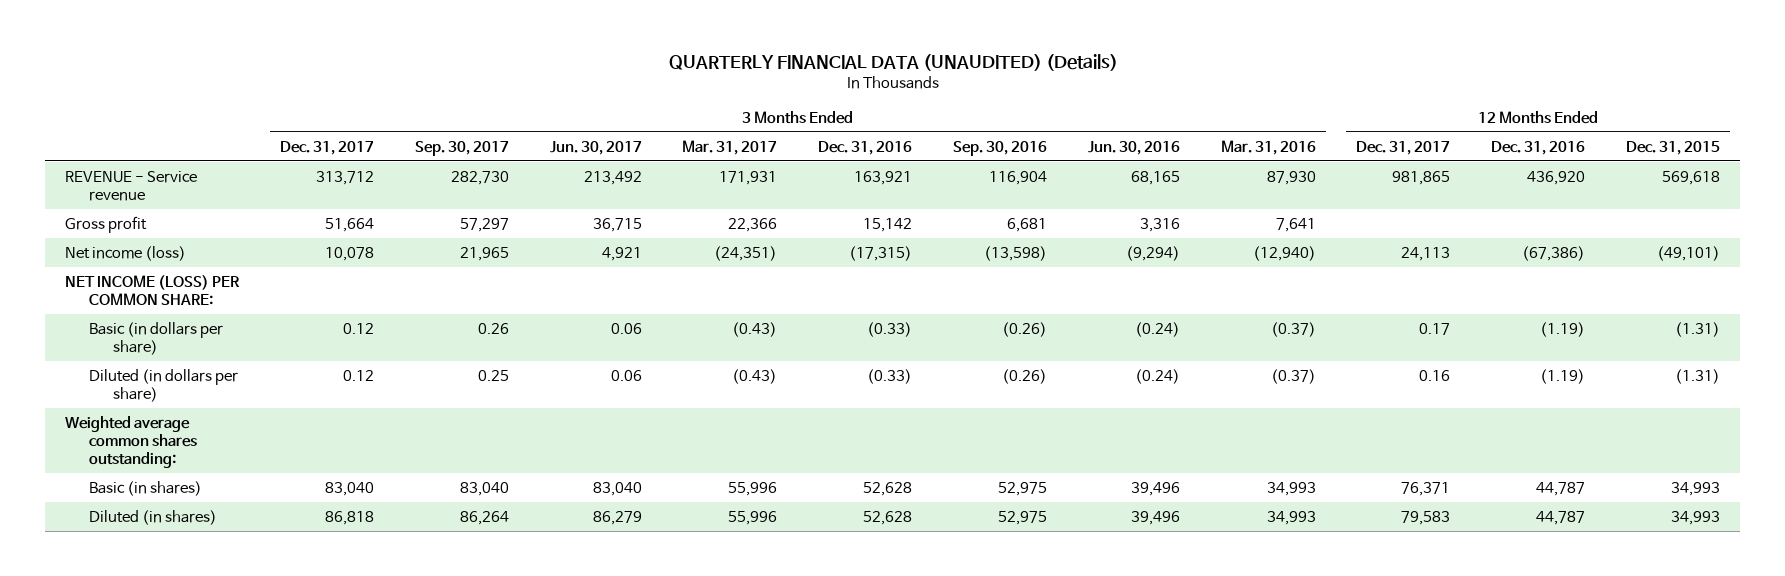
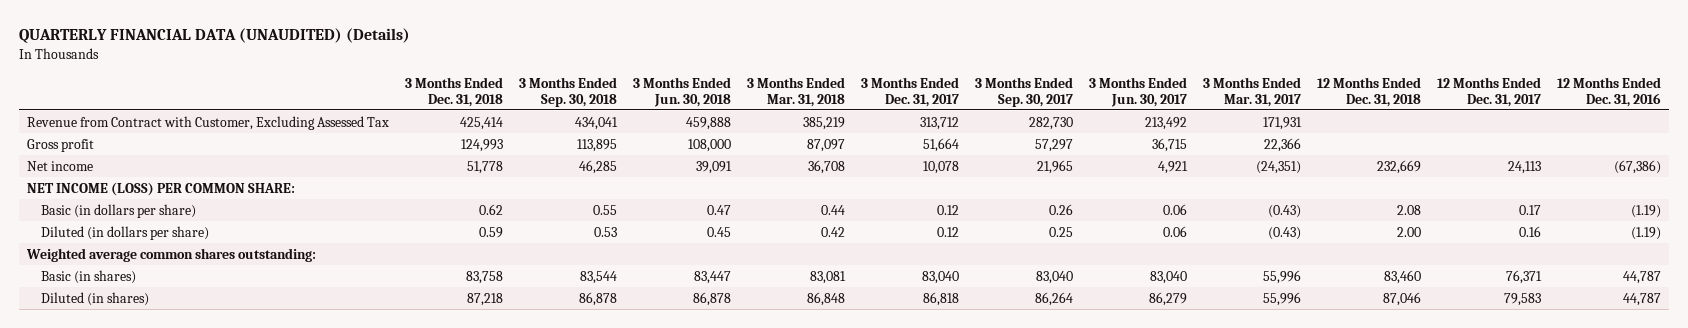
[818,140,913,155] Dec. 31, 2016 -> none
[953,140,1048,156] Sep. 30, 2016 -> none
[1087,140,1180,155] Jun. 30, 2016 -> none
[1220,139,1316,155] Mar. 31, 2016 -> none
[1625,140,1720,155] Dec. 31, 2015 -> none
none -> [405,76,504,107] 3 Months Ended Dec. 31, 2018
none -> [519,76,618,107] 3 Months Ended Sep. 30, 2018
none -> [633,76,732,107] 3 Months Ended Jun. 30, 2018
none -> [747,76,846,107] 3 Months Ended Mar. 31, 2018
none -> [1316,76,1421,107] 12 Months Ended Dec. 31, 2018
[65,170,198,201] REVENUE - Service revenue -> none
none -> [27,115,390,130] Revenue from Contract with Customer, Excluding Assessed Tax
[65,245,187,261] Net income (loss) -> [27,160,94,171] Net income

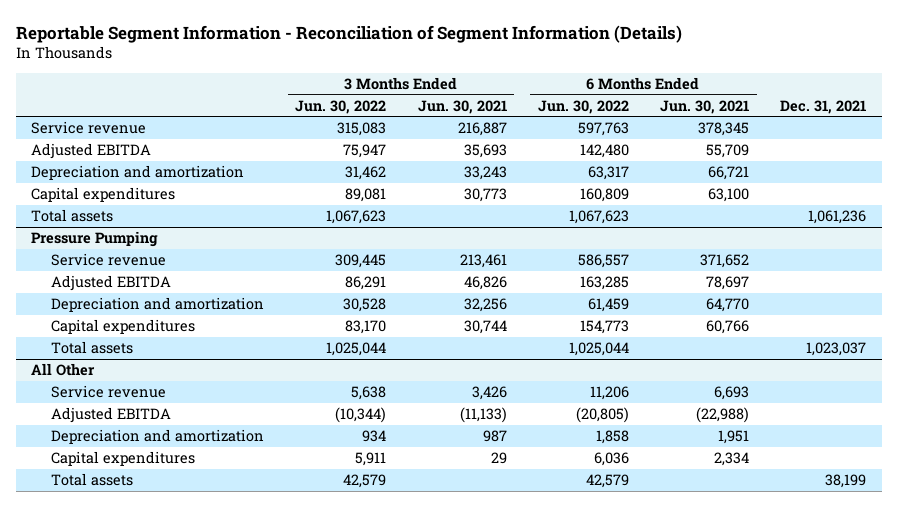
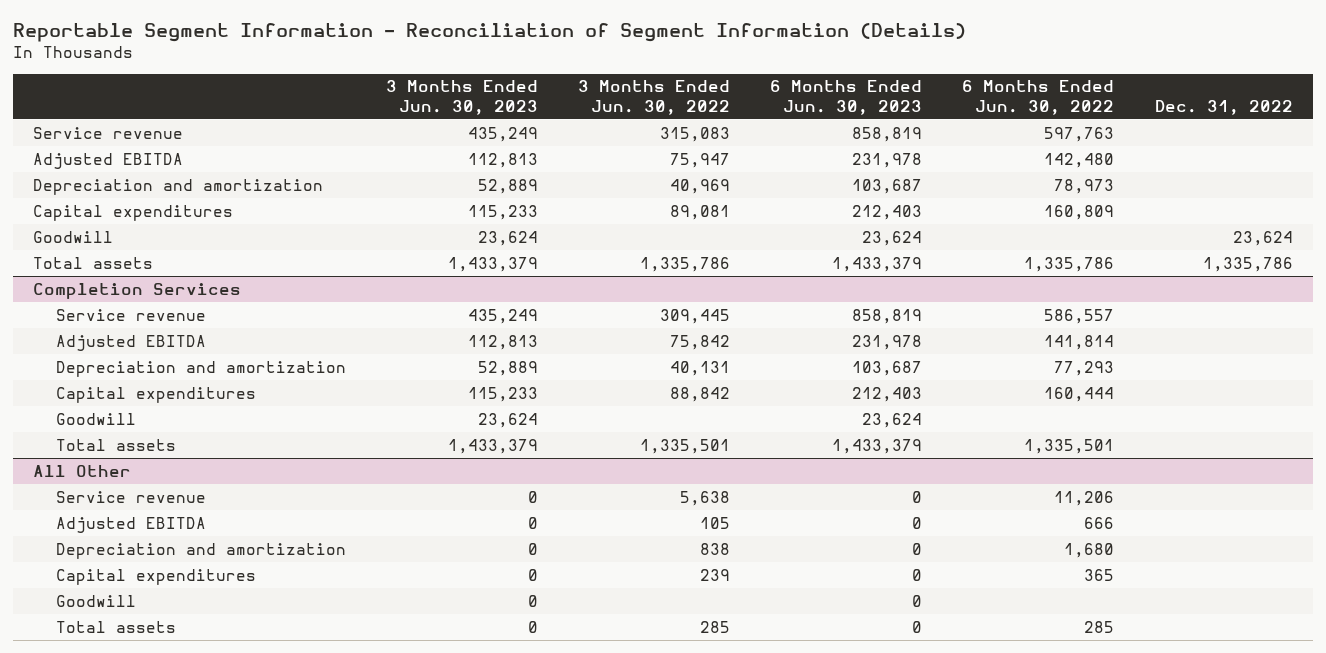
[417,99,507,114] Jun. 30, 2021 -> none
[660,99,750,114] Jun. 30, 2021 -> none
[780,99,867,114] Dec. 31, 2021 -> none
none -> [385,80,538,115] 3 Months Ended Jun. 30, 2023
none -> [770,80,923,115] 6 Months Ended Jun. 30, 2023
none -> [1154,99,1293,115] Dec. 31, 2022
[345,166,387,181] 31,462 -> [670,178,731,194] 40,969
[587,166,629,181] 63,317 -> [1054,178,1115,194] 78,973
[31,231,159,248] Pressure Pumping -> none
none -> [33,230,114,243] Goodwill
[326,210,387,225] 1,067,623 -> [640,256,731,272] 1,335,786
[568,210,629,225] 1,067,623 -> [1024,256,1115,272] 1,335,786
none -> [33,282,242,299] Completion Services
[345,276,387,291] 86,291 -> [670,334,731,350] 75,842
[579,276,629,291] 163,285 -> [1044,334,1115,350] 141,814
[343,298,387,313] 30,528 -> [670,360,731,376] 40,131
[587,298,629,313] 61,459 -> [1054,360,1115,376] 77,293
[345,320,387,335] 83,170 -> [670,386,731,402] 88,842
[579,320,629,335] 154,773 -> [1044,386,1115,402] 160,444
none -> [55,412,136,425] Goodwill
[326,342,387,357] 1,025,044 -> [640,438,731,454] 1,335,501
[568,342,629,357] 1,025,044 -> [1024,438,1115,454] 1,335,501
[335,407,387,424] (10,344) -> [700,516,731,529] 105
[575,407,629,424] (20,805) -> [1084,516,1115,529] 666
[362,430,387,443] 934 -> [700,542,731,555] 838
[595,430,629,445] 1,858 -> [1064,542,1115,558] 1,680
[355,452,387,467] 5,911 -> [700,568,731,581] 239
[593,452,629,467] 6,036 -> [1084,568,1115,581] 365
none -> [55,594,136,607] Goodwill
[343,474,387,489] 42,579 -> [700,620,731,633] 285
[585,474,629,489] 42,579 -> [1084,620,1115,633] 285

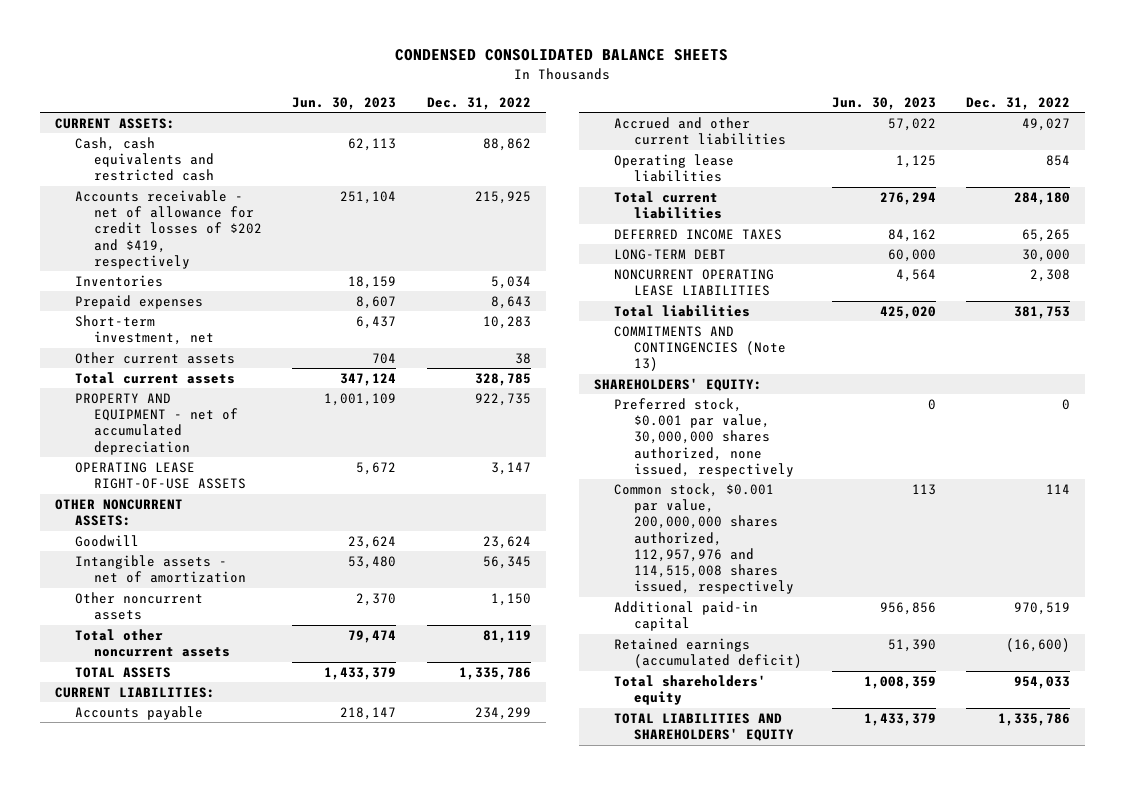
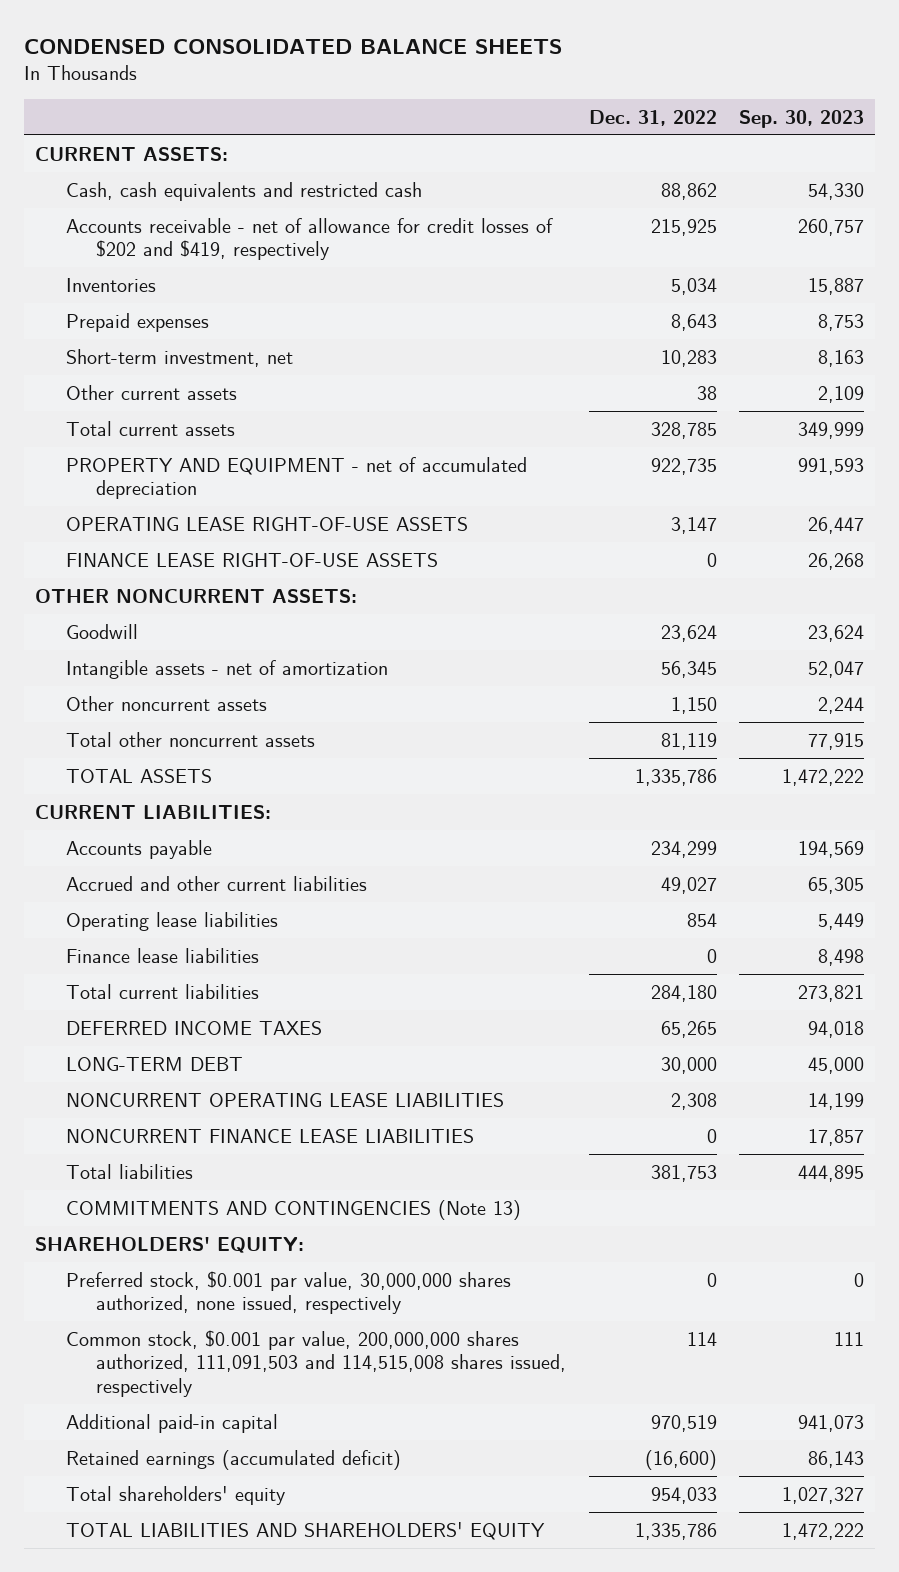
[292,96,397,110] Jun. 30, 2023 -> none
none -> [739,109,865,128] Sep. 30, 2023
none -> [65,552,438,567] FINANCE LEASE RIGHT-OF-USE ASSETS
none -> [65,947,259,963] Finance lease liabilities
none -> [65,1128,474,1143] NONCURRENT FINANCE LEASE LIABILITIES
[613,482,794,595] Common stock, $0.001 par value, 200,000,000 shares authorized, 112,957,976 and 114,515,008 shares issued, respectively -> [65,1329,567,1398] Common stock, $0.001 par value, 200,000,000 shares authorized, 111,091,503 and 114,515,008 shares issued, respectively

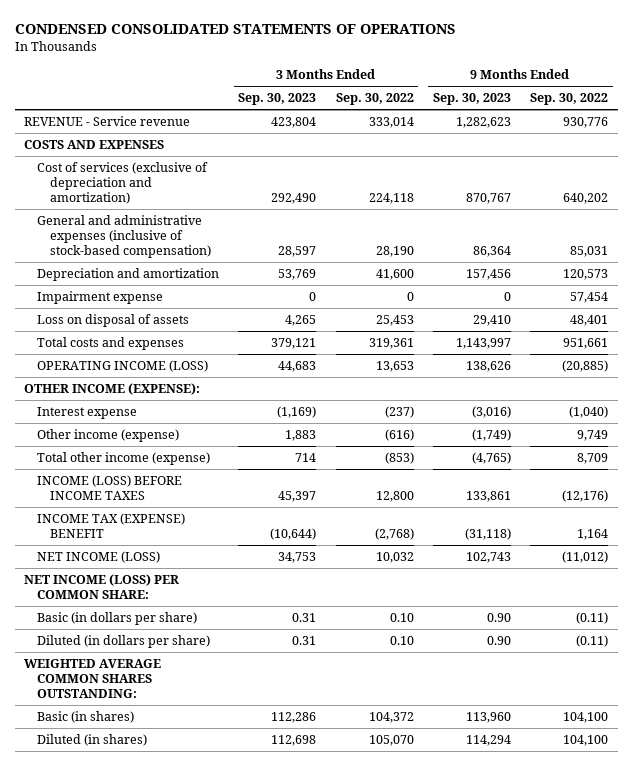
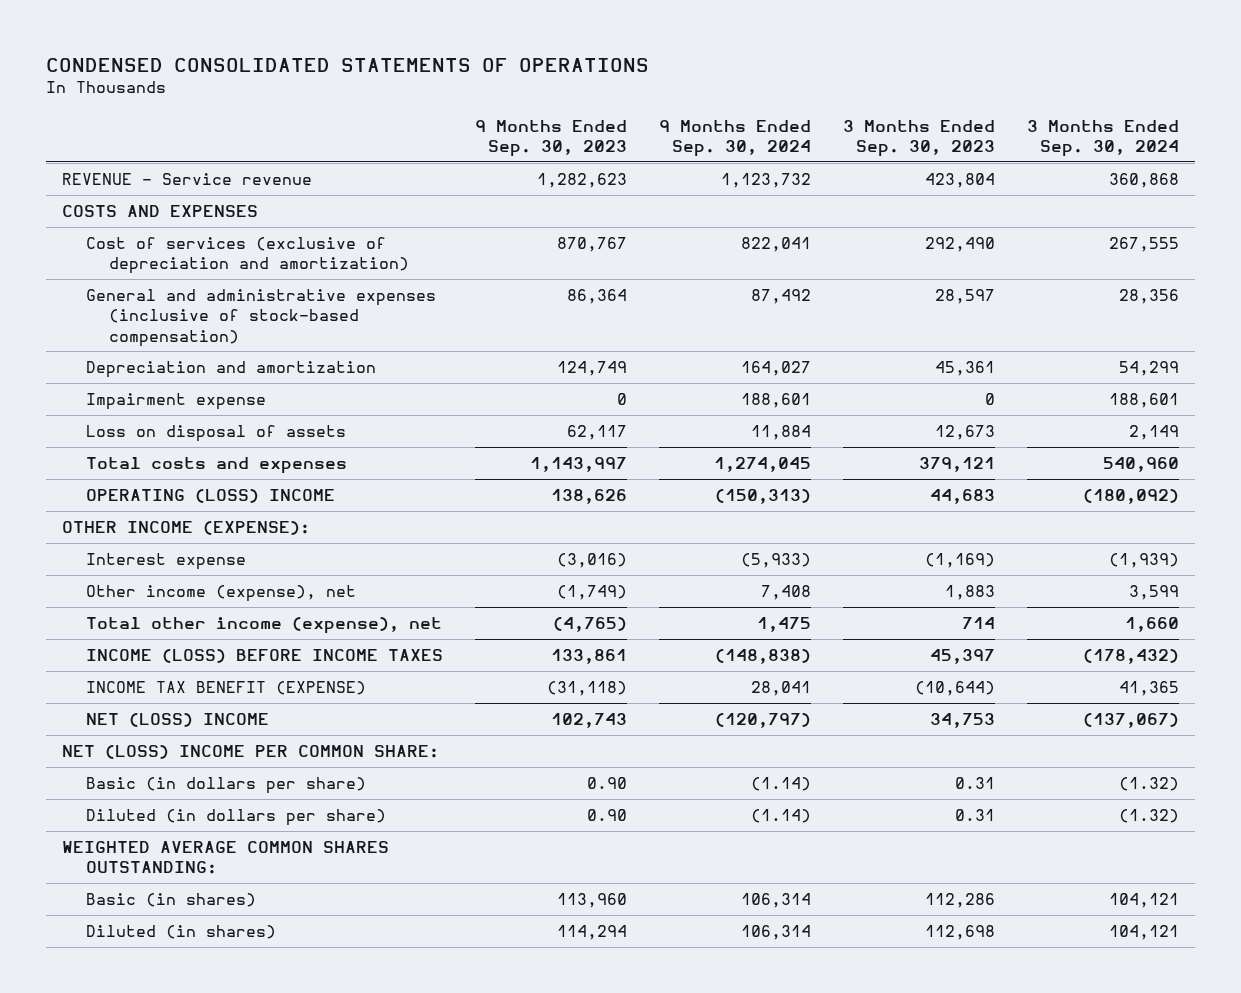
[335,93,414,106] Sep. 30, 2022 -> none
[530,93,609,106] Sep. 30, 2022 -> none
none -> [658,119,811,157] 9 Months Ended Sep. 30, 2024
none -> [1026,119,1179,157] 3 Months Ended Sep. 30, 2024
[278,269,317,281] 53,769 -> [934,361,995,377] 45,361
[465,269,511,281] 157,456 -> [556,361,627,377] 124,749
[285,315,317,327] 4,265 -> [934,425,995,441] 12,673
[472,315,511,327] 29,410 -> [566,425,627,441] 62,117
[37,360,209,373] OPERATING INCOME (LOSS) -> [85,489,335,504] OPERATING (LOSS) INCOME
[37,429,180,443] Other income (expense) -> [85,585,356,603] Other income (expense), net
[37,452,211,466] Total other income (expense) -> [85,617,442,635] Total other income (expense), net
[37,513,186,539] INCOME TAX (EXPENSE) BENEFIT -> [85,681,366,696] INCOME TAX BENEFIT (EXPENSE)
[37,551,161,564] NET INCOME (LOSS) -> [85,713,269,728] NET (LOSS) INCOME
[24,574,180,600] NET INCOME (LOSS) PER COMMON SHARE: -> [62,745,440,760] NET (LOSS) INCOME PER COMMON SHARE:

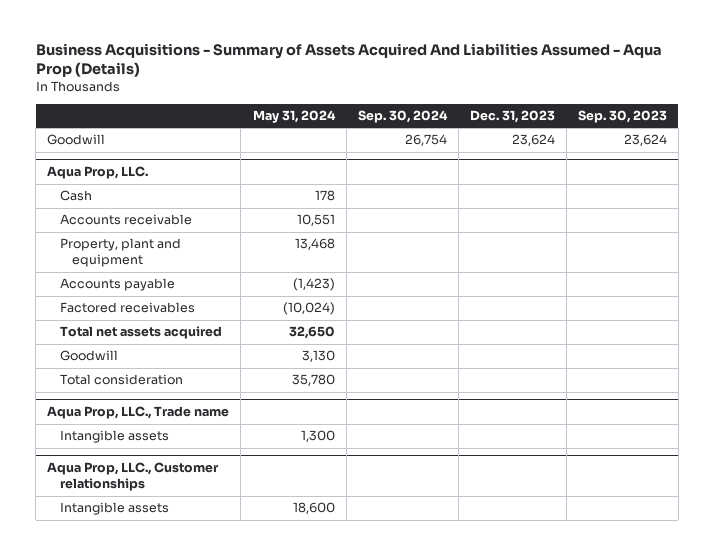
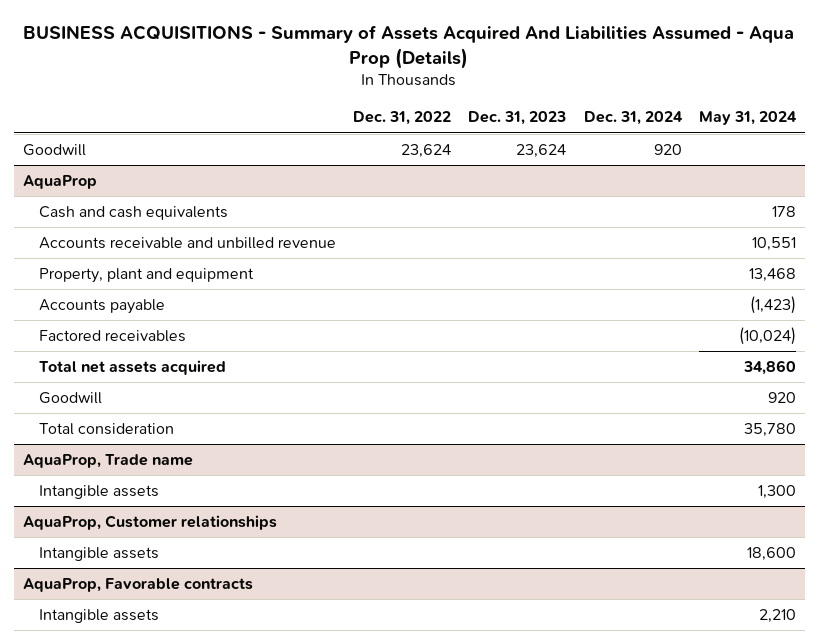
[35,43,662,78] Business Acquisitions - Summary of Assets Acquired And Liabilities Assumed - Aqua Prop (Details) -> [23,24,795,69] BUSINESS ACQUISITIONS - Summary of Assets Acquired And Liabilities Assumed - Aqua Prop (Details)
[357,109,448,123] Sep. 30, 2024 -> none
[577,109,667,123] Sep. 30, 2023 -> none
none -> [352,111,451,126] Dec. 31, 2022
none -> [583,111,683,126] Dec. 31, 2024
[47,166,149,180] Aqua Prop, LLC. -> [22,175,97,190] AquaProp
[59,190,92,202] Cash -> [38,206,228,221] Cash and cash equivalents
[59,214,192,226] Accounts receivable -> [38,237,336,250] Accounts receivable and unbilled revenue
[288,326,335,340] 32,650 -> [743,360,797,376] 34,860
[301,350,335,363] 3,130 -> [768,392,797,404] 920
[47,406,230,420] Aqua Prop, LLC., Trade name -> none
none -> [22,454,193,469] AquaProp, Trade name
[47,462,220,492] Aqua Prop, LLC., Customer relationships -> none
none -> [22,515,277,531] AquaProp, Customer relationships
none -> [22,578,253,593] AquaProp, Favorable contracts
none -> [38,609,159,624] Intangible assets

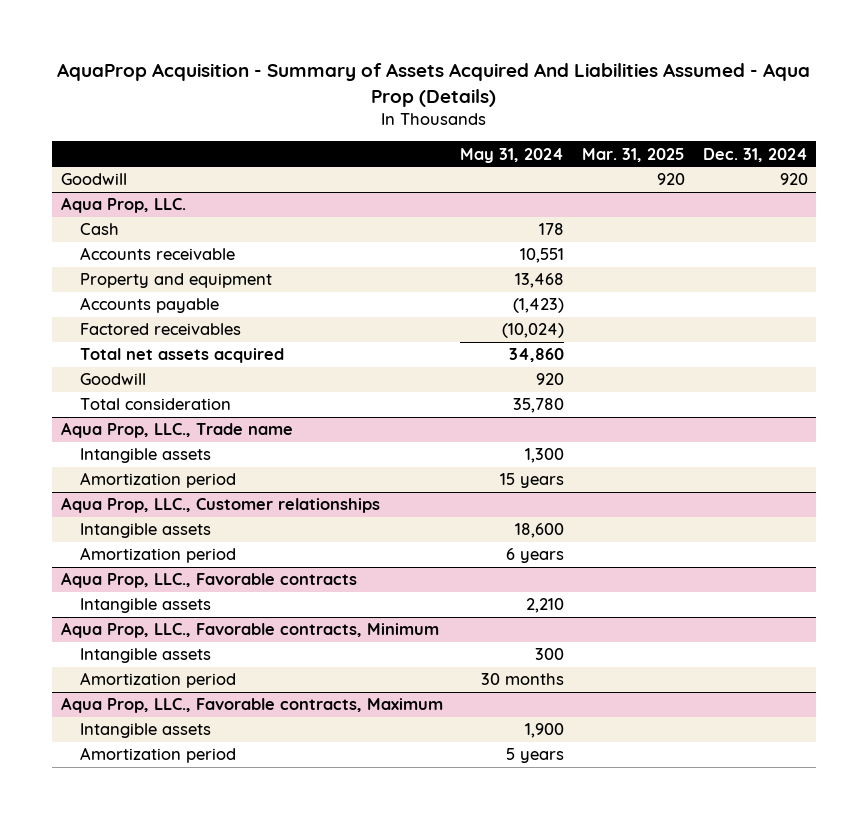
[23,24,795,69] BUSINESS ACQUISITIONS - Summary of Assets Acquired And Liabilities Assumed - Aqua Prop (Details) -> [57,63,811,107] AquaProp Acquisition - Summary of Assets Acquired And Liabilities Assumed - Aqua Prop (Details)
[352,111,451,126] Dec. 31, 2022 -> none
[468,111,567,126] Dec. 31, 2023 -> none
none -> [581,147,685,162] Mar. 31, 2025
[22,175,97,190] AquaProp -> [60,197,186,214] Aqua Prop, LLC.
[38,206,228,221] Cash and cash equivalents -> [80,223,120,236] Cash
[38,237,336,250] Accounts receivable and unbilled revenue -> [80,247,236,261] Accounts receivable
[38,268,254,284] Property, plant and equipment -> [80,273,273,289] Property and equipment
[22,454,193,469] AquaProp, Trade name -> none
none -> [60,422,293,439] Aqua Prop, LLC., Trade name
[22,515,277,531] AquaProp, Customer relationships -> none
none -> [80,472,237,489] Amortization period
none -> [60,497,380,514] Aqua Prop, LLC., Customer relationships
[22,578,253,593] AquaProp, Favorable contracts -> none
none -> [80,547,237,564] Amortization period
none -> [60,572,357,589] Aqua Prop, LLC., Favorable contracts
none -> [60,622,439,639] Aqua Prop, LLC., Favorable contracts, Minimum
none -> [80,648,212,664] Intangible assets
none -> [80,672,237,689] Amortization period
none -> [60,697,443,714] Aqua Prop, LLC., Favorable contracts, Maximum
none -> [80,723,212,739] Intangible assets
none -> [80,747,237,764] Amortization period

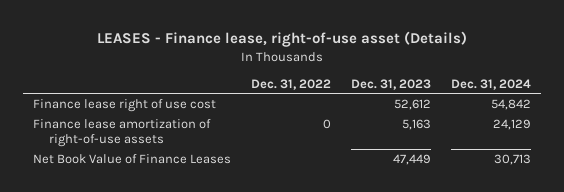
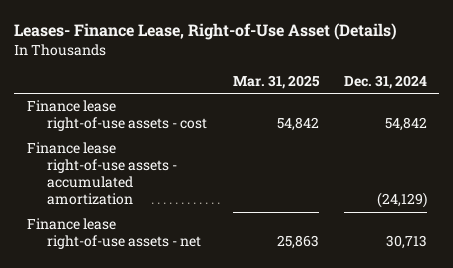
[96,31,467,48] LEASES - Finance lease, right-of-use asset (Details) -> [13,22,397,40] Leases- Finance Lease, Right-of-Use Asset (Details)
[250,78,331,90] Dec. 31, 2022 -> none
[350,78,431,90] Dec. 31, 2023 -> none
none -> [232,74,320,89] Mar. 31, 2025
[32,98,216,112] Finance lease right of use cost -> [26,100,208,132] Finance lease right-of-use assets - cost
[32,118,211,148] Finance lease amortization of right-of-use assets -> [26,142,178,206] Finance lease right-of-use assets - accumulated amortization
[493,118,532,130] 24,129 -> [376,192,427,209] (24,129)
[32,153,231,164] Net Book Value of Finance Leases -> [26,218,202,250] Finance lease right-of-use assets - net

